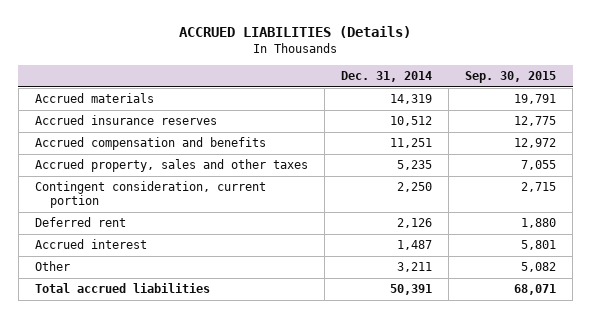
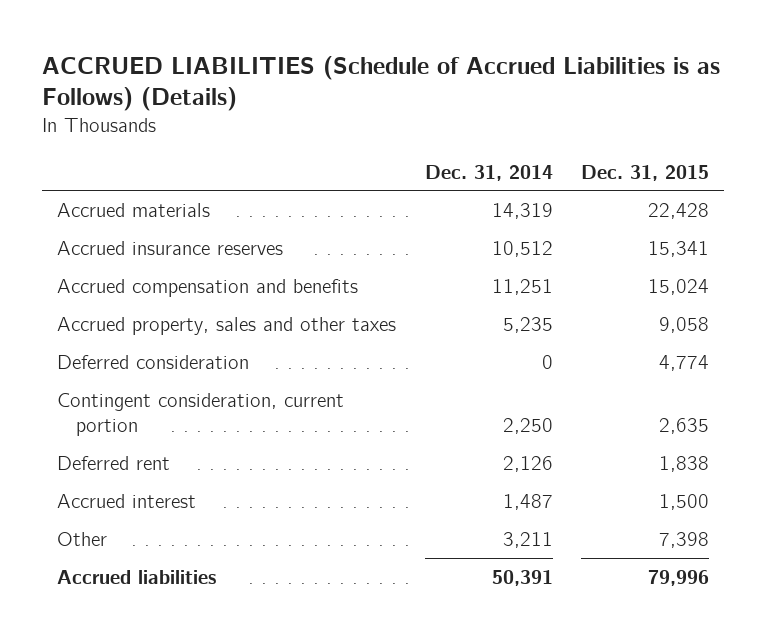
[179,25,412,38] ACCRUED LIABILITIES (Details) -> [42,55,721,112] ACCRUED LIABILITIES (Schedule of Accrued Liabilities is as Follows) (Details)
[465,71,557,84] Sep. 30, 2015 -> none
none -> [581,164,710,181] Dec. 31, 2015
none -> [56,354,249,369] Deferred consideration
[34,283,210,294] Total accrued liabilities -> [56,569,216,584] Accrued liabilities

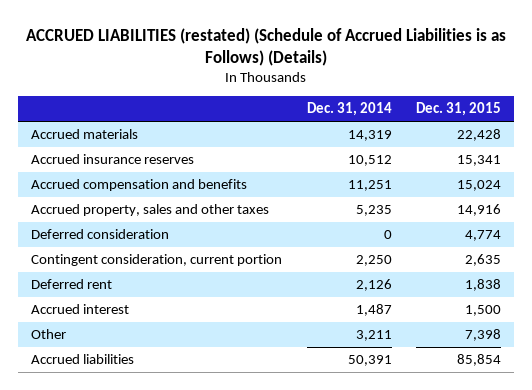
[42,55,721,112] ACCRUED LIABILITIES (Schedule of Accrued Liabilities is as Follows) (Details) -> [26,27,507,66] ACCRUED LIABILITIES (restated) (Schedule of Accrued Liabilities is as Follows) (Details)
[659,316,710,333] 9,058 -> [457,204,502,217] 14,916
[648,569,710,586] 79,996 -> [457,354,502,367] 85,854

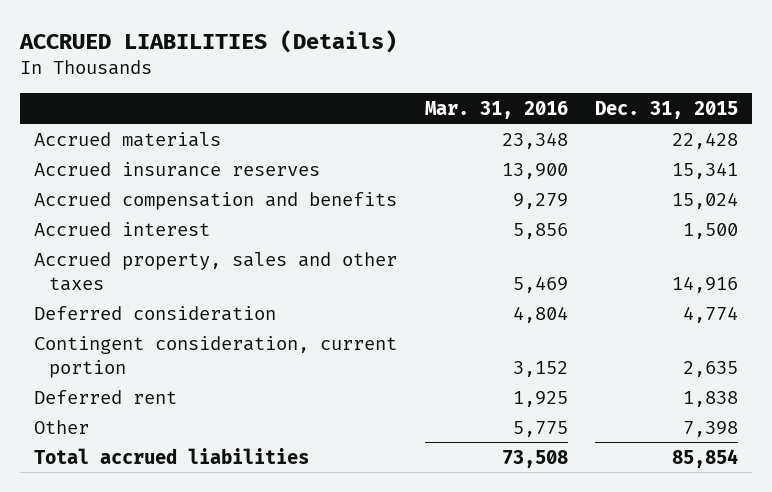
[26,27,507,66] ACCRUED LIABILITIES (restated) (Schedule of Accrued Liabilities is as Follows) (Details) -> [19,30,398,54] ACCRUED LIABILITIES (Details)
[306,102,392,117] Dec. 31, 2014 -> none
none -> [424,100,568,119] Mar. 31, 2016
[30,304,129,315] Accrued interest -> [33,221,210,236] Accrued interest
[30,354,134,365] Accrued liabilities -> [33,447,309,464] Total accrued liabilities

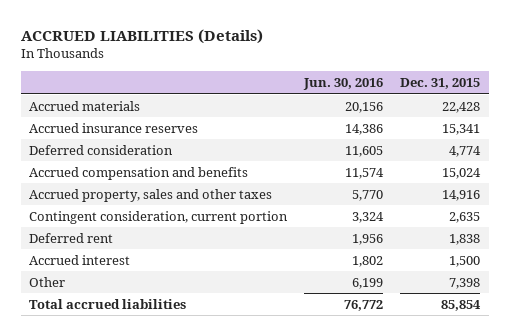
[424,100,568,119] Mar. 31, 2016 -> none
none -> [303,78,384,91] Jun. 30, 2016
[33,305,276,321] Deferred consideration -> [29,144,174,155] Deferred consideration
[33,221,210,236] Accrued interest -> [29,254,131,265] Accrued interest

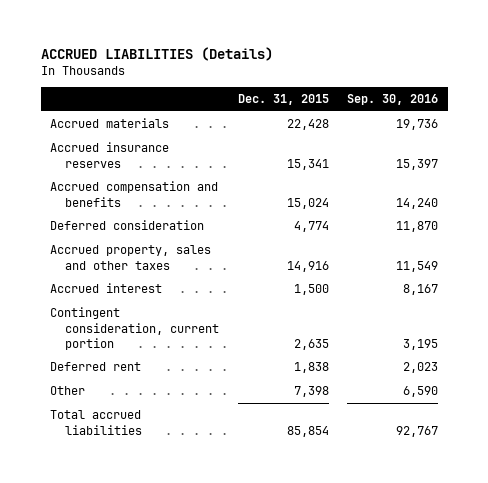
[303,78,384,91] Jun. 30, 2016 -> none
none -> [347,94,439,106] Sep. 30, 2016
[29,144,174,155] Deferred consideration -> [50,220,205,231] Deferred consideration
[29,254,131,265] Accrued interest -> [50,283,163,294] Accrued interest

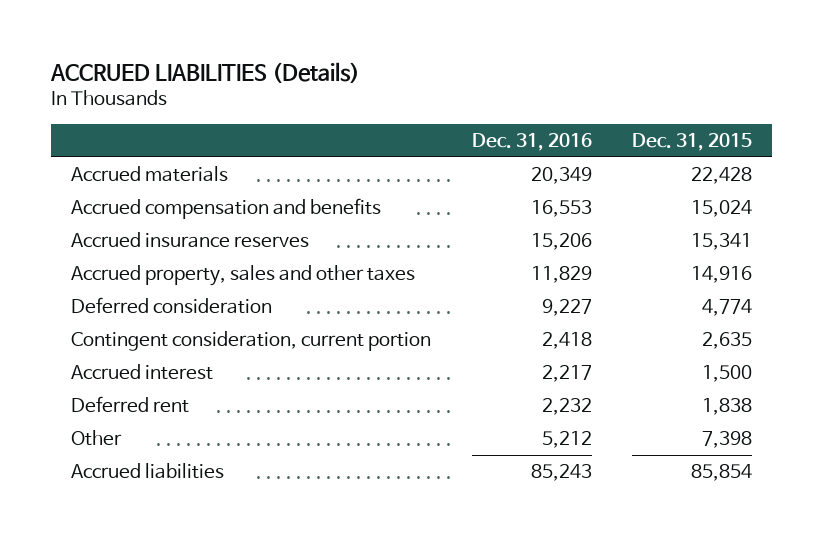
[347,94,439,106] Sep. 30, 2016 -> none
none -> [471,133,592,152] Dec. 31, 2016
[50,142,170,168] Accrued insurance reserves -> [71,232,310,249] Accrued insurance reserves
[50,220,205,231] Deferred consideration -> [71,297,273,315] Deferred consideration
[50,283,163,294] Accrued interest -> [71,364,214,381] Accrued interest
[50,410,143,435] Total accrued liabilities -> [71,463,225,480] Accrued liabilities

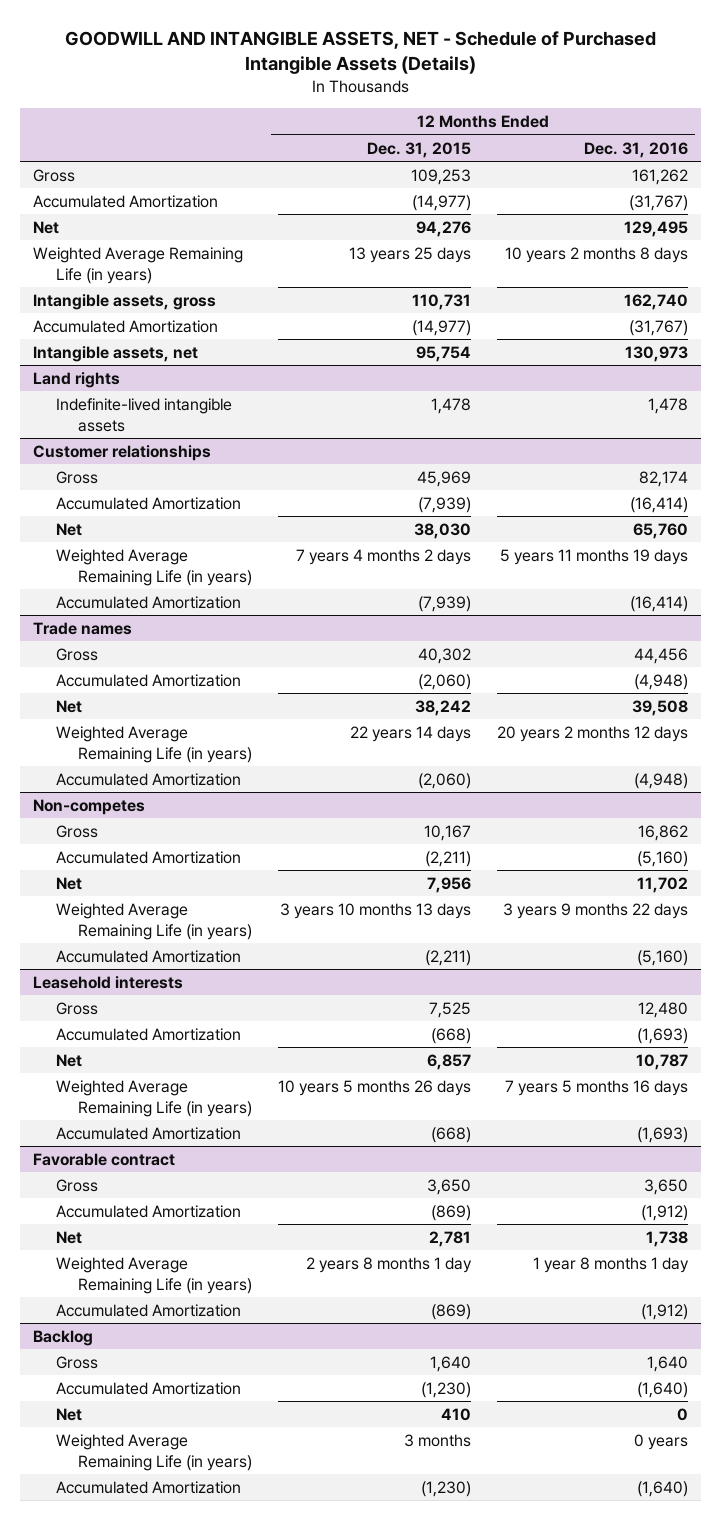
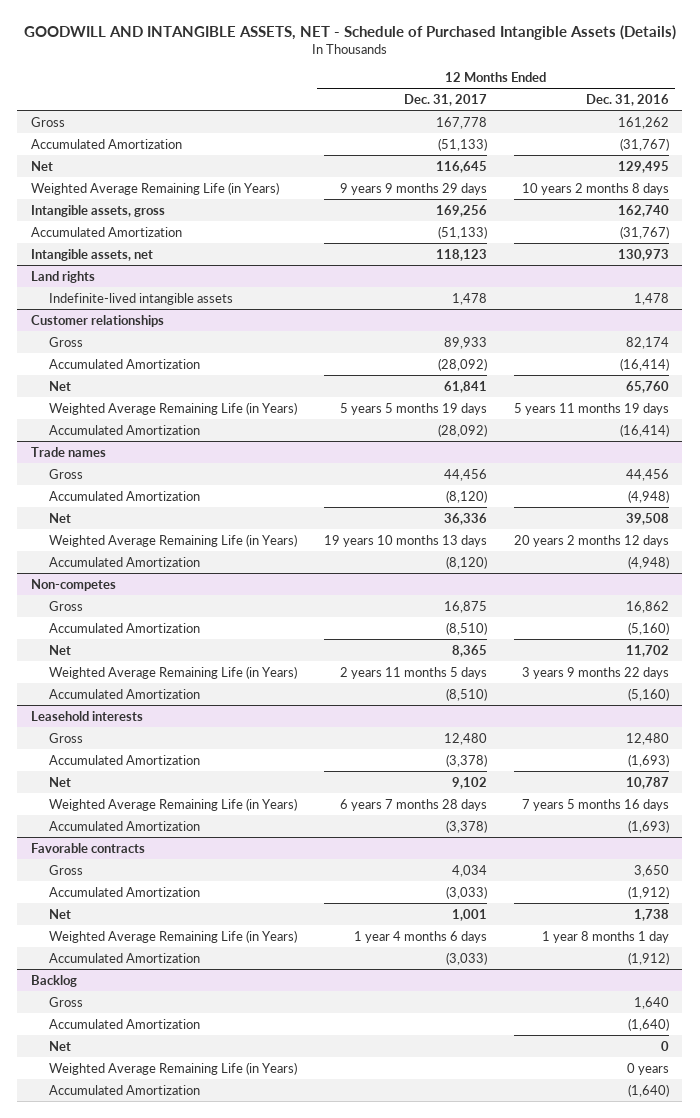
[366,141,471,158] Dec. 31, 2015 -> none
none -> [404,93,488,106] Dec. 31, 2017
[33,246,244,284] Weighted Average Remaining Life (in years) -> [30,181,279,195] Weighted Average Remaining Life (in Years)
[55,548,252,586] Weighted Average Remaining Life (in years) -> [49,401,298,415] Weighted Average Remaining Life (in Years)
[55,725,252,763] Weighted Average Remaining Life (in years) -> [49,533,298,547] Weighted Average Remaining Life (in Years)
[55,902,252,940] Weighted Average Remaining Life (in years) -> [49,665,298,679] Weighted Average Remaining Life (in Years)
[55,1079,252,1117] Weighted Average Remaining Life (in years) -> [49,797,298,811] Weighted Average Remaining Life (in Years)
[33,1152,176,1166] Favorable contract -> [30,842,145,853] Favorable contracts
[55,1256,252,1294] Weighted Average Remaining Life (in years) -> [49,929,298,943] Weighted Average Remaining Life (in Years)
[55,1433,252,1471] Weighted Average Remaining Life (in years) -> [49,1061,298,1075] Weighted Average Remaining Life (in Years)

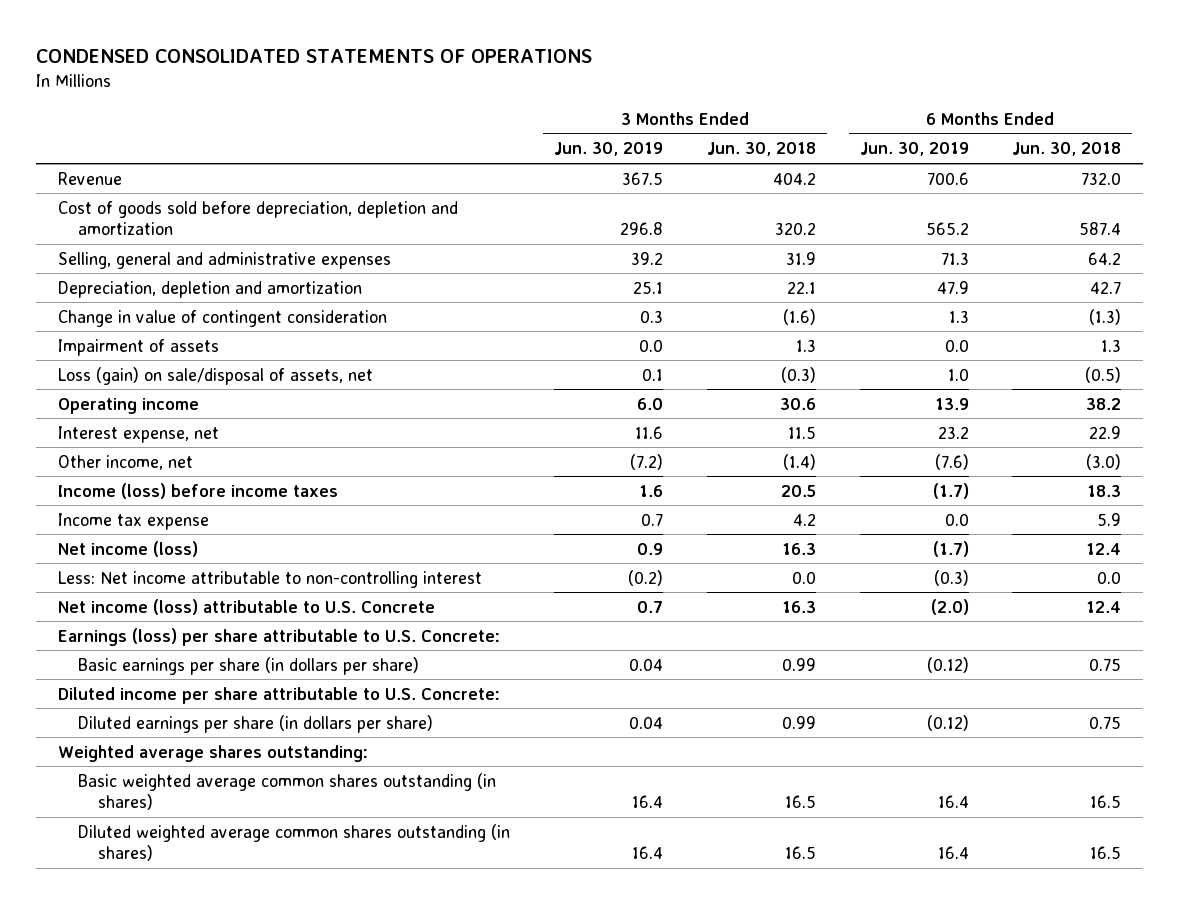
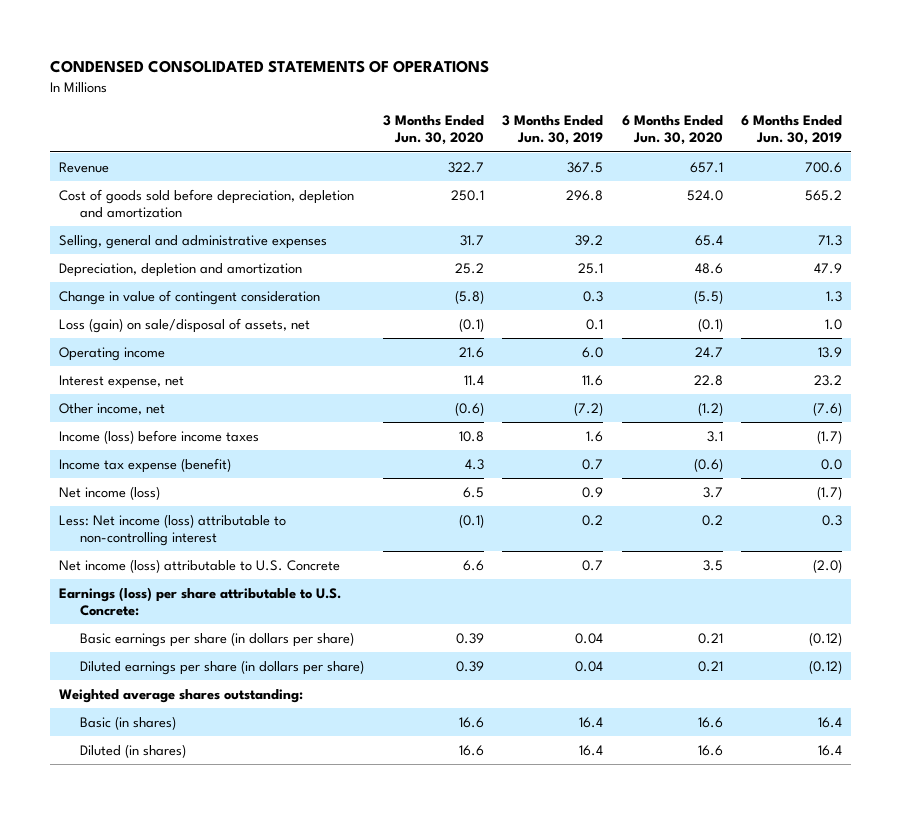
[706,142,816,157] Jun. 30, 2018 -> none
[1012,142,1122,157] Jun. 30, 2018 -> none
none -> [382,114,484,146] 3 Months Ended Jun. 30, 2020
none -> [621,114,723,146] 6 Months Ended Jun. 30, 2020
[58,338,220,356] Impairment of assets -> none
[58,512,210,530] Income tax expense -> [58,457,231,473] Income tax expense (benefit)
[58,570,483,588] Less: Net income attributable to non-controlling interest -> [58,513,286,547] Less: Net income (loss) attributable to non-controlling interest
[628,569,664,586] (0.2) -> [582,514,604,526] 0.2
[933,569,969,586] (0.3) -> [821,514,842,526] 0.3
[58,686,501,704] Diluted income per share attributable to U.S. Concrete: -> none
[78,772,497,810] Basic weighted average common shares outstanding (in shares) -> [80,715,177,730] Basic (in shares)
[78,823,511,861] Diluted weighted average common shares outstanding (in shares) -> [80,743,187,758] Diluted (in shares)

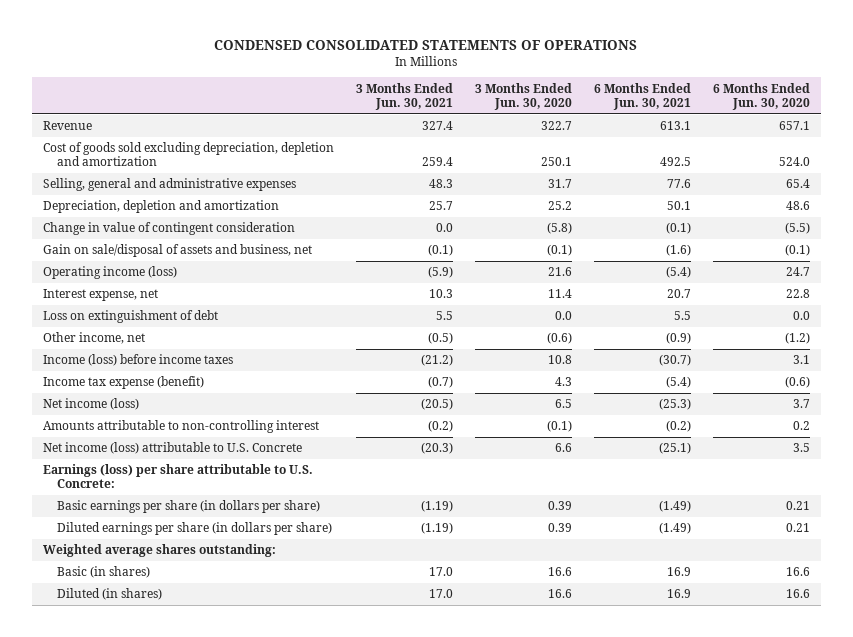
[502,114,604,146] 3 Months Ended Jun. 30, 2019 -> none
[740,114,842,146] 6 Months Ended Jun. 30, 2019 -> none
none -> [355,82,453,110] 3 Months Ended Jun. 30, 2021
none -> [594,82,692,110] 6 Months Ended Jun. 30, 2021
[58,188,354,219] Cost of goods sold before depreciation, depletion and amortization -> [42,142,334,167] Cost of goods sold excluding depreciation, depletion and amortization
[58,317,310,333] Loss (gain) on sale/disposal of assets, net -> [42,244,312,258] Gain on sale/disposal of assets and business, net
[58,346,165,361] Operating income -> [42,266,177,280] Operating income (loss)
none -> [42,310,218,324] Loss on extinguishment of debt
[58,513,286,547] Less: Net income (loss) attributable to non-controlling interest -> [42,420,319,434] Amounts attributable to non-controlling interest

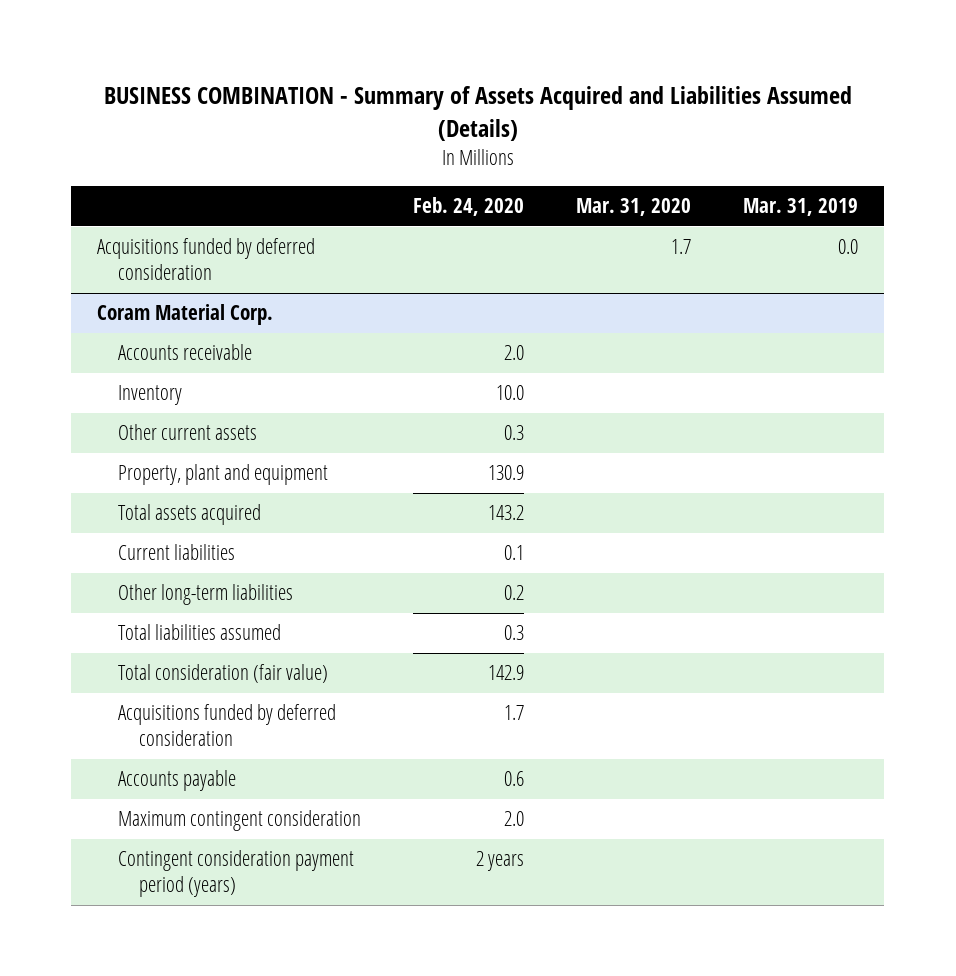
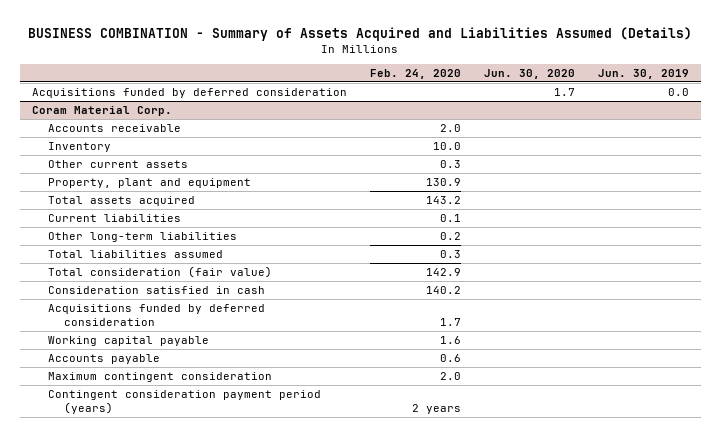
[576,198,692,217] Mar. 31, 2020 -> none
[743,198,859,217] Mar. 31, 2019 -> none
none -> [483,68,575,79] Jun. 30, 2020
none -> [598,68,690,79] Jun. 30, 2019
none -> [47,286,265,295] Consideration satisfied in cash
none -> [47,336,209,347] Working capital payable

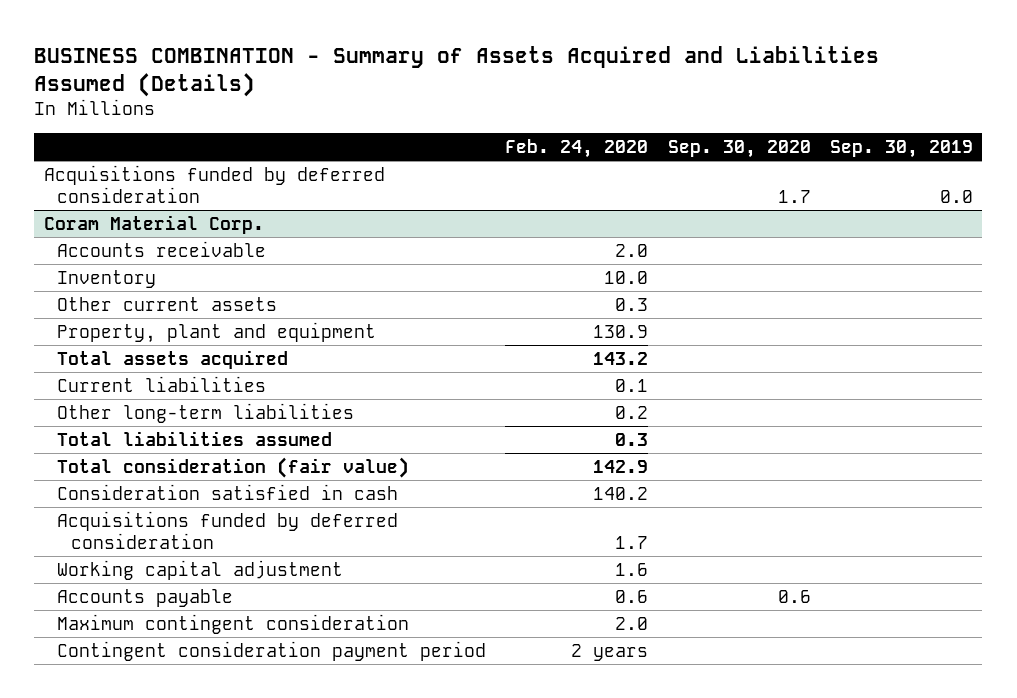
[483,68,575,79] Jun. 30, 2020 -> none
[598,68,690,79] Jun. 30, 2019 -> none
none -> [667,140,811,159] Sep. 30, 2020
none -> [829,140,973,159] Sep. 30, 2019
[47,336,209,347] Working capital payable -> [57,559,344,580] Working capital adjustment
[47,390,321,415] Contingent consideration payment period (years) -> [57,640,487,661] Contingent consideration payment period

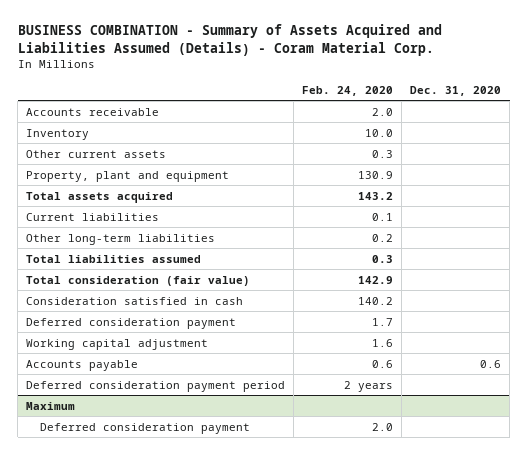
[34,45,880,97] BUSINESS COMBINATION - Summary of Assets Acquired and Liabilities Assumed (Details) -> [17,24,442,56] BUSINESS COMBINATION - Summary of Assets Acquired and Liabilities Assumed (Details) - Coram Material Corp.
[667,140,811,159] Sep. 30, 2020 -> none
[829,140,973,159] Sep. 30, 2019 -> none
none -> [410,85,502,96] Dec. 31, 2020
[43,164,385,203] Acquisitions funded by deferred consideration -> none
[43,214,264,234] Coram Material Corp. -> none
[57,510,399,549] Acquisitions funded by deferred consideration -> none
none -> [26,317,237,329] Deferred consideration payment
[57,613,410,634] Maximum contingent consideration -> none
[57,640,487,661] Contingent consideration payment period -> [26,380,286,392] Deferred consideration payment period
none -> [26,401,76,410] Maximum
none -> [40,422,251,434] Deferred consideration payment

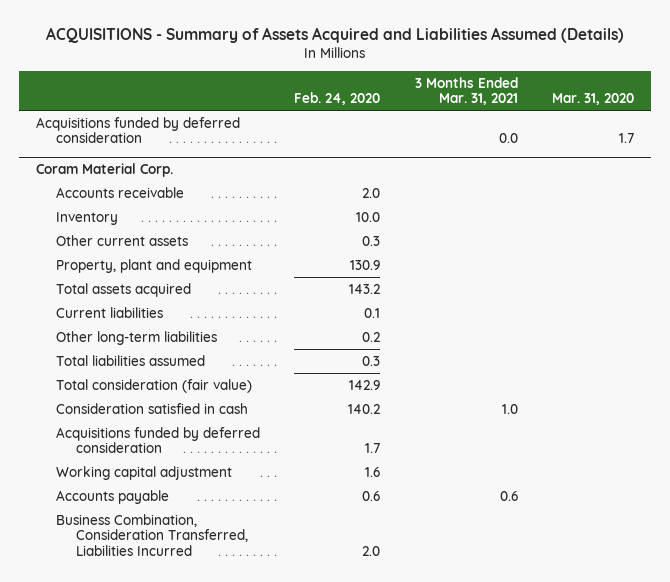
[17,24,442,56] BUSINESS COMBINATION - Summary of Assets Acquired and Liabilities Assumed (Details) - Coram Material Corp. -> [45,26,624,43] ACQUISITIONS - Summary of Assets Acquired and Liabilities Assumed (Details)
[410,85,502,96] Dec. 31, 2020 -> none
none -> [414,76,518,106] 3 Months Ended Mar. 31, 2021
none -> [551,93,634,106] Mar. 31, 2020
none -> [35,116,240,144] Acquisitions funded by deferred consideration
none -> [35,163,173,178] Coram Material Corp.
[26,317,237,329] Deferred consideration payment -> none
none -> [55,426,260,454] Acquisitions funded by deferred consideration
[26,380,286,392] Deferred consideration payment period -> none
[26,401,76,410] Maximum -> none
[40,422,251,434] Deferred consideration payment -> none
none -> [55,513,248,556] Business Combination, Consideration Transferred, Liabilities Incurred

